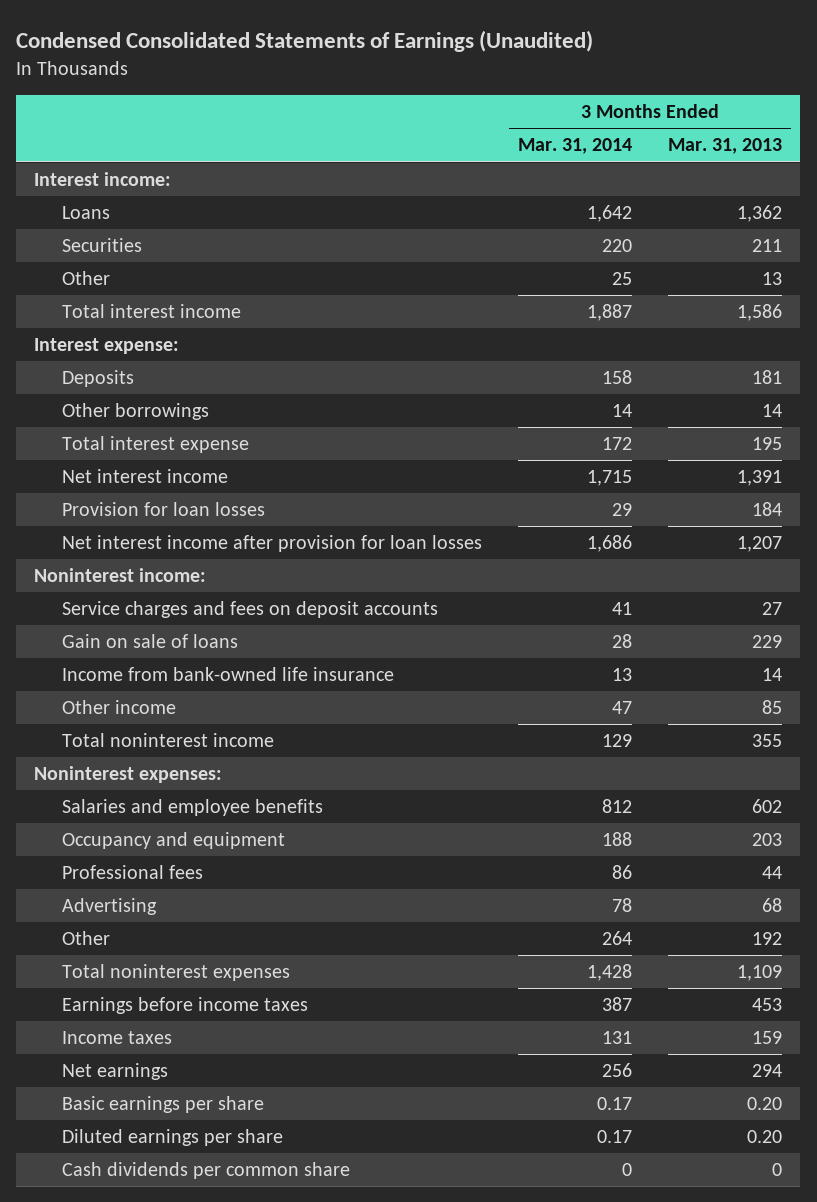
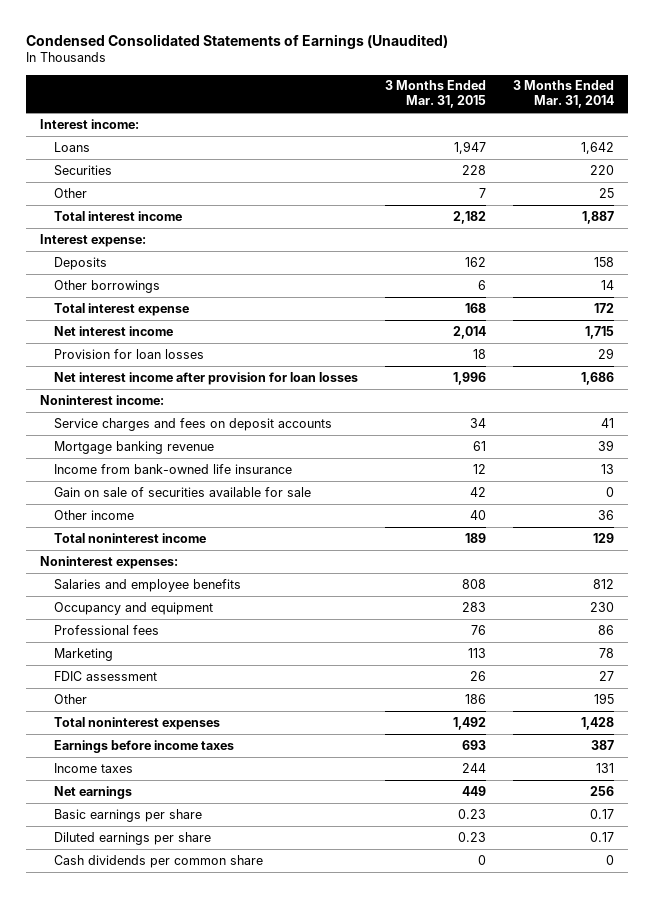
[668,138,783,155] Mar. 31, 2013 -> none
none -> [385,80,487,109] 3 Months Ended Mar. 31, 2015
[62,634,239,649] Gain on sale of loans -> none
none -> [54,440,215,454] Mortgage banking revenue
none -> [54,486,312,497] Gain on sale of securities available for sale
[612,701,633,715] 47 -> [598,509,615,520] 36
[602,832,633,847] 188 -> [590,601,615,612] 230
[62,898,158,916] Advertising -> none
none -> [54,647,114,661] Marketing
none -> [54,670,158,681] FDIC assessment
[602,931,633,946] 264 -> [594,692,615,704] 195

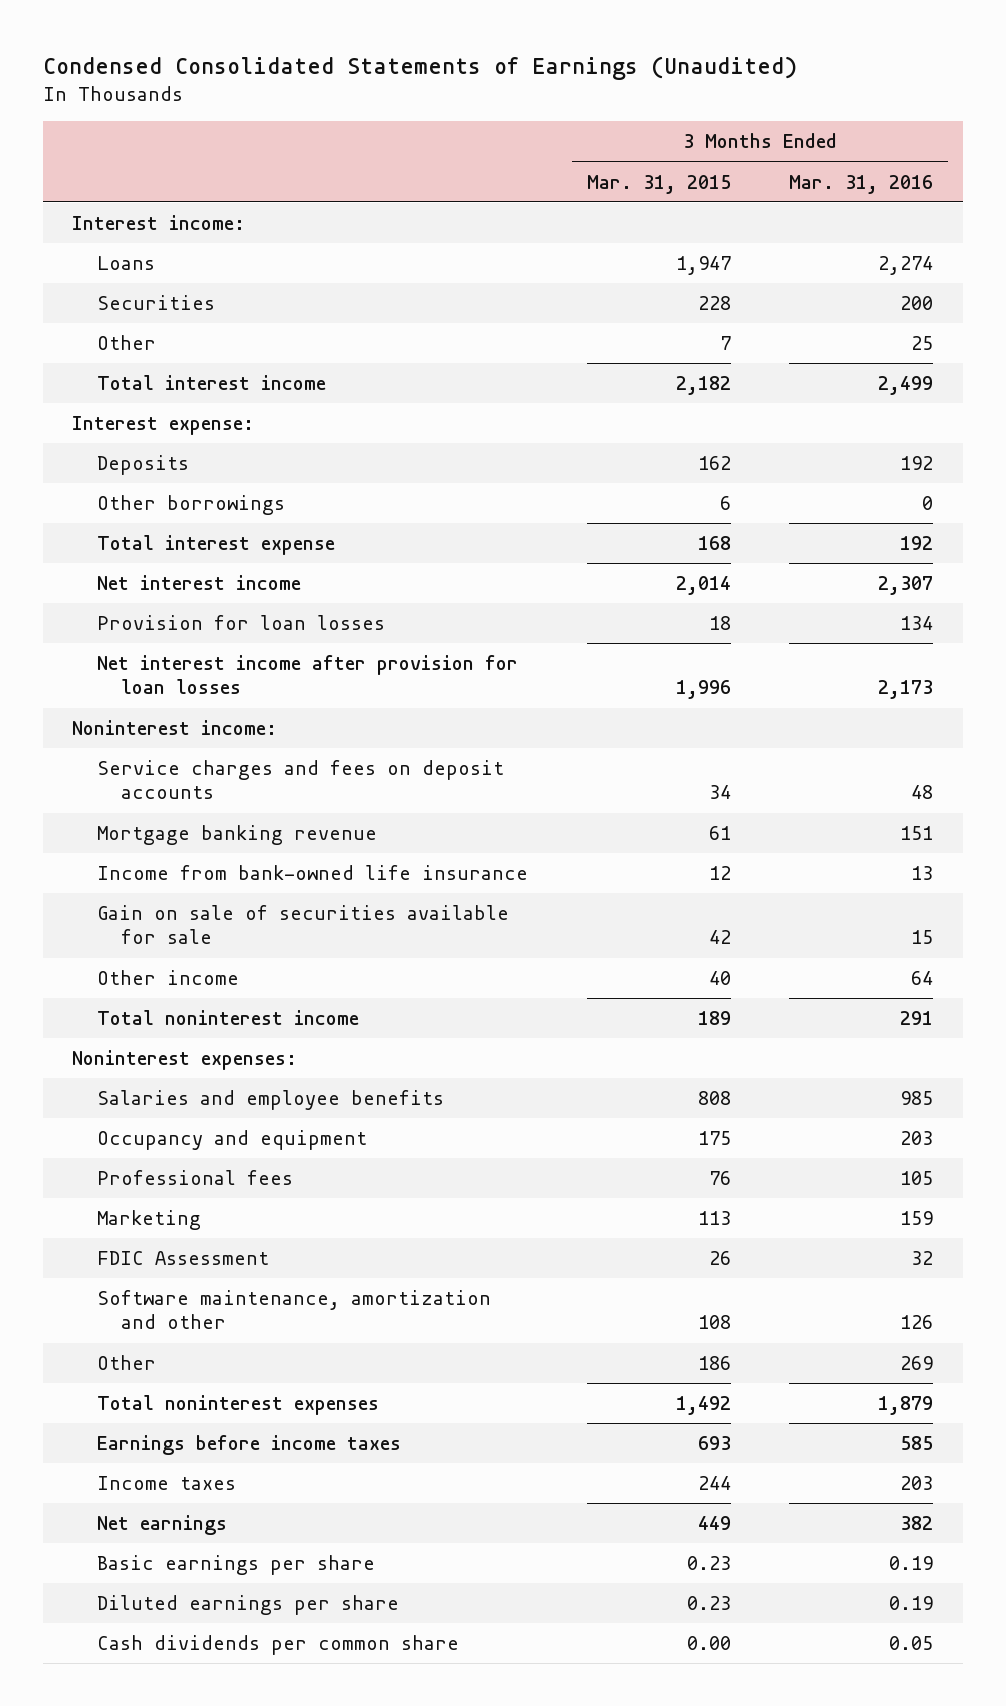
[513,80,615,109] 3 Months Ended Mar. 31, 2014 -> none
none -> [789,174,934,194] Mar. 31, 2016
[462,601,487,612] 283 -> [697,1131,731,1146] 175
[54,670,158,681] FDIC assessment -> [96,1251,269,1266] FDIC Assessment
none -> [96,1290,491,1330] Software maintenance, amortization and other
[478,854,487,865] 0 -> [686,1636,731,1651] 0.00

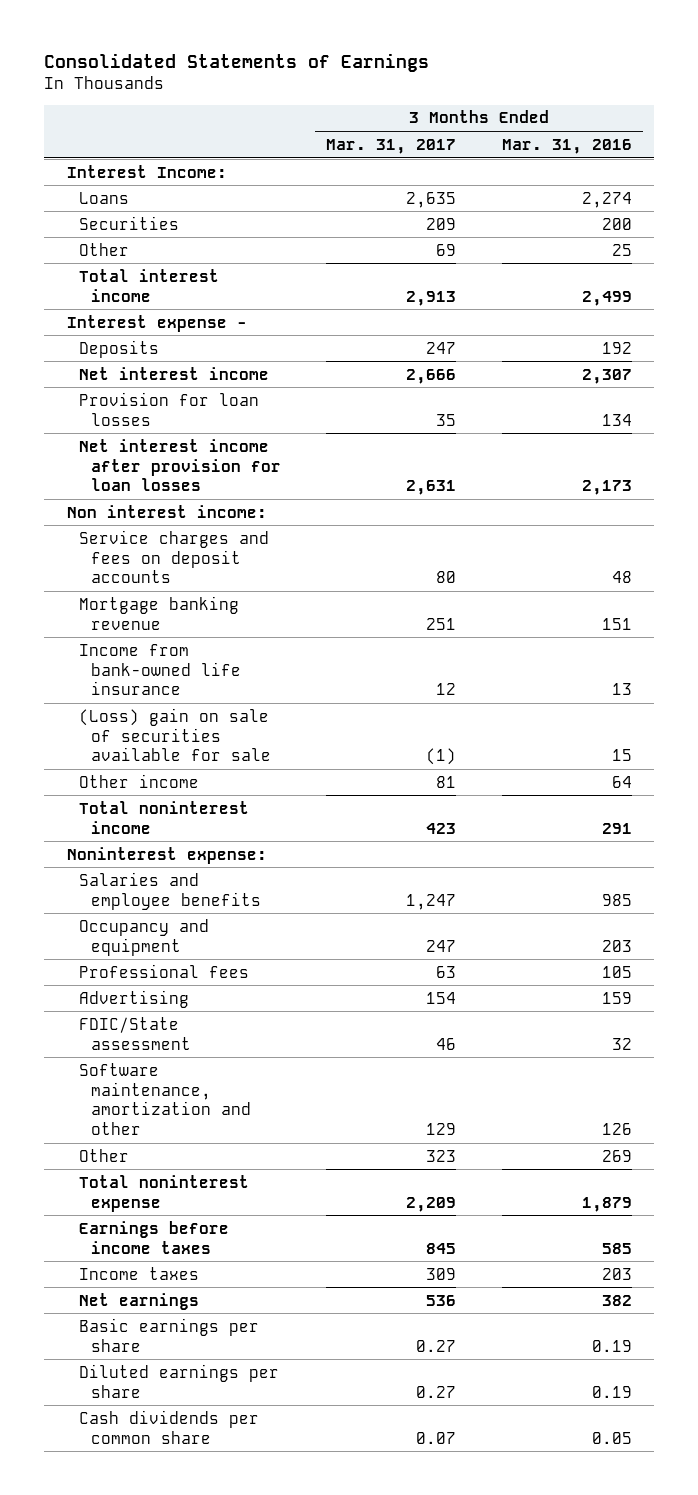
[42,56,797,81] Condensed Consolidated Statements of Earnings (Unaudited) -> [43,53,429,73] Consolidated Statements of Earnings
[586,174,731,194] Mar. 31, 2015 -> none
none -> [326,138,457,154] Mar. 31, 2017
[72,215,246,231] Interest income: -> [66,164,227,178] Interest Income:
[72,416,255,436] Interest expense: -> [66,314,247,332] Interest expense -
[96,495,285,516] Other borrowings -> none
[96,535,335,556] Total interest expense -> none
[72,720,278,736] Noninterest income: -> [66,504,267,518] Non interest income:
[96,905,509,945] Gain on sale of securities available for sale -> [78,707,271,762] (Loss) gain on sale of securities available for sale
[72,1050,298,1071] Noninterest expenses: -> [66,846,267,864] Noninterest expense:
[96,1210,201,1231] Marketing -> [78,989,189,1008] Advertising
[96,1251,269,1266] FDIC Assessment -> [78,1016,191,1050] FDIC/State assessment
[96,1395,379,1416] Total noninterest expenses -> [78,1174,249,1212] Total noninterest expense

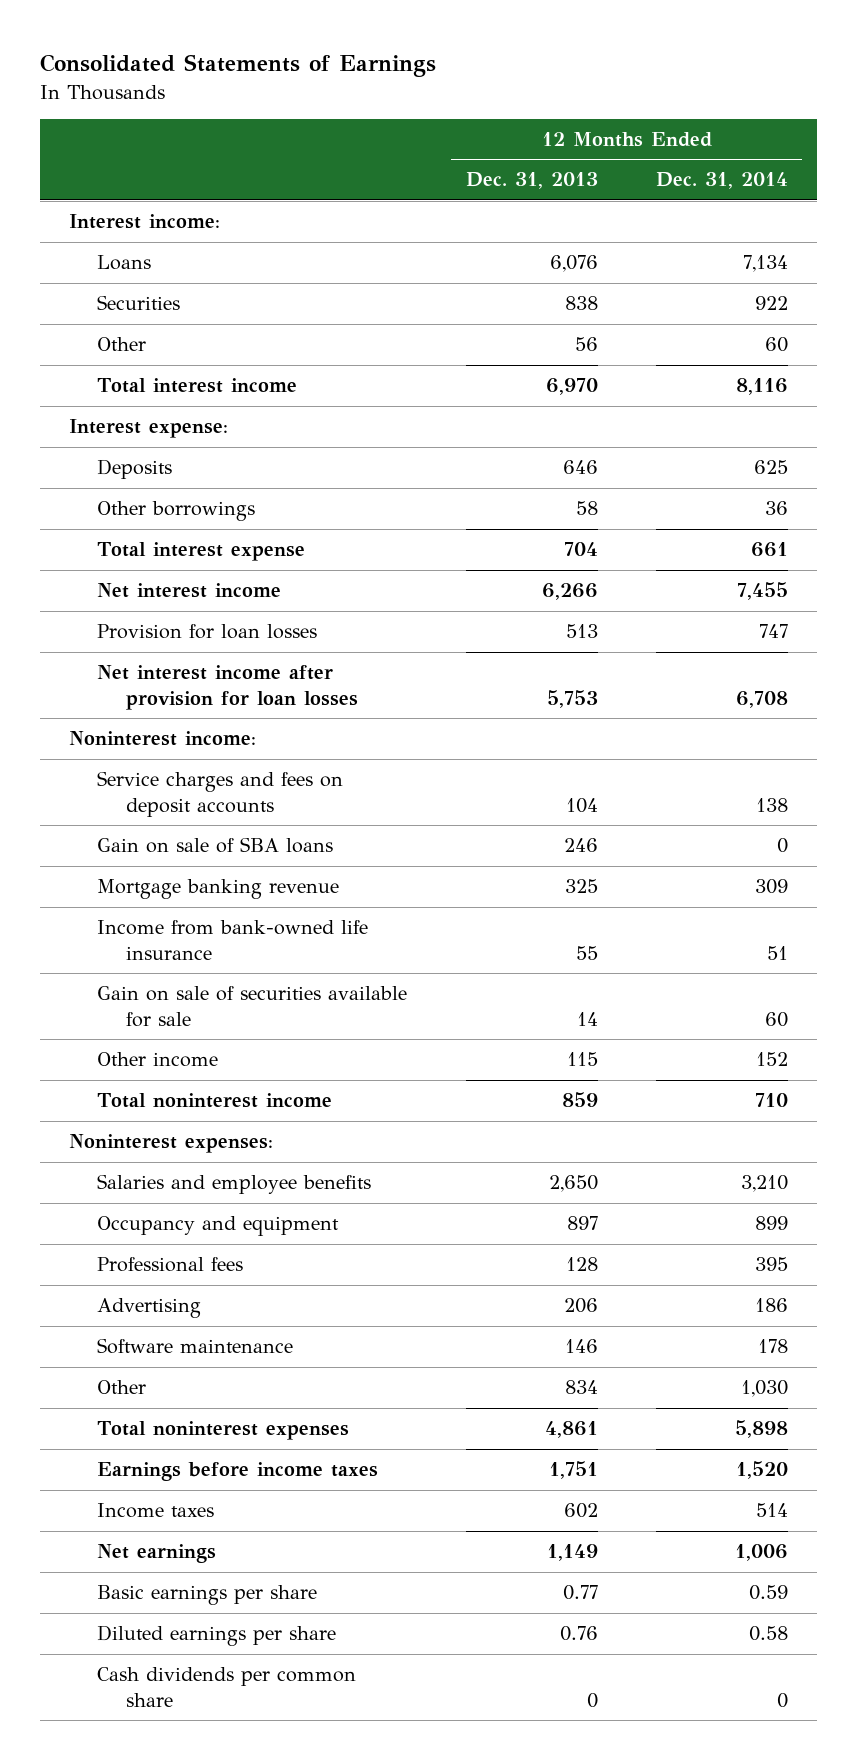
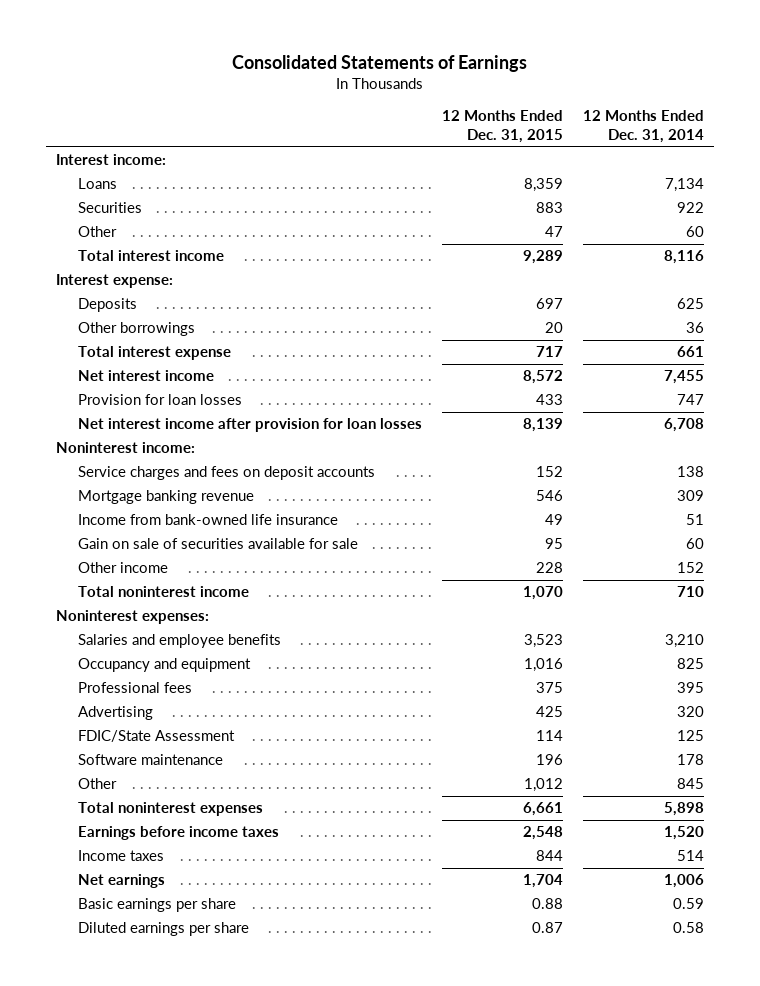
[465,172,598,190] Dec. 31, 2013 -> none
none -> [442,110,564,144] 12 Months Ended Dec. 31, 2015
[97,837,334,854] Gain on sale of SBA loans -> none
[754,1216,788,1231] 899 -> [677,658,705,670] 825
[754,1298,788,1313] 186 -> [677,706,705,718] 320
none -> [78,730,236,743] FDIC/State Assessment
[740,1380,788,1398] 1,030 -> [677,778,705,790] 845
[97,1667,357,1707] Cash dividends per common share -> none

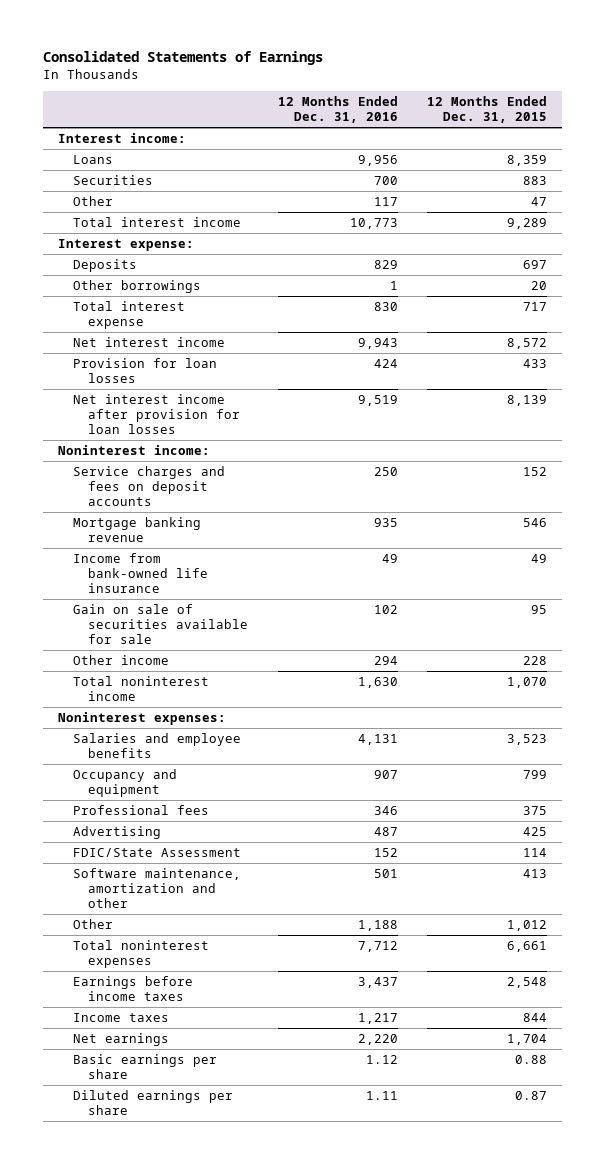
[583,110,705,144] 12 Months Ended Dec. 31, 2014 -> none
none -> [277,96,398,124] 12 Months Ended Dec. 31, 2016
[524,658,564,673] 1,016 -> [523,770,548,780] 799
[78,754,224,766] Software maintenance -> none
none -> [73,868,242,908] Software maintenance, amortization and other

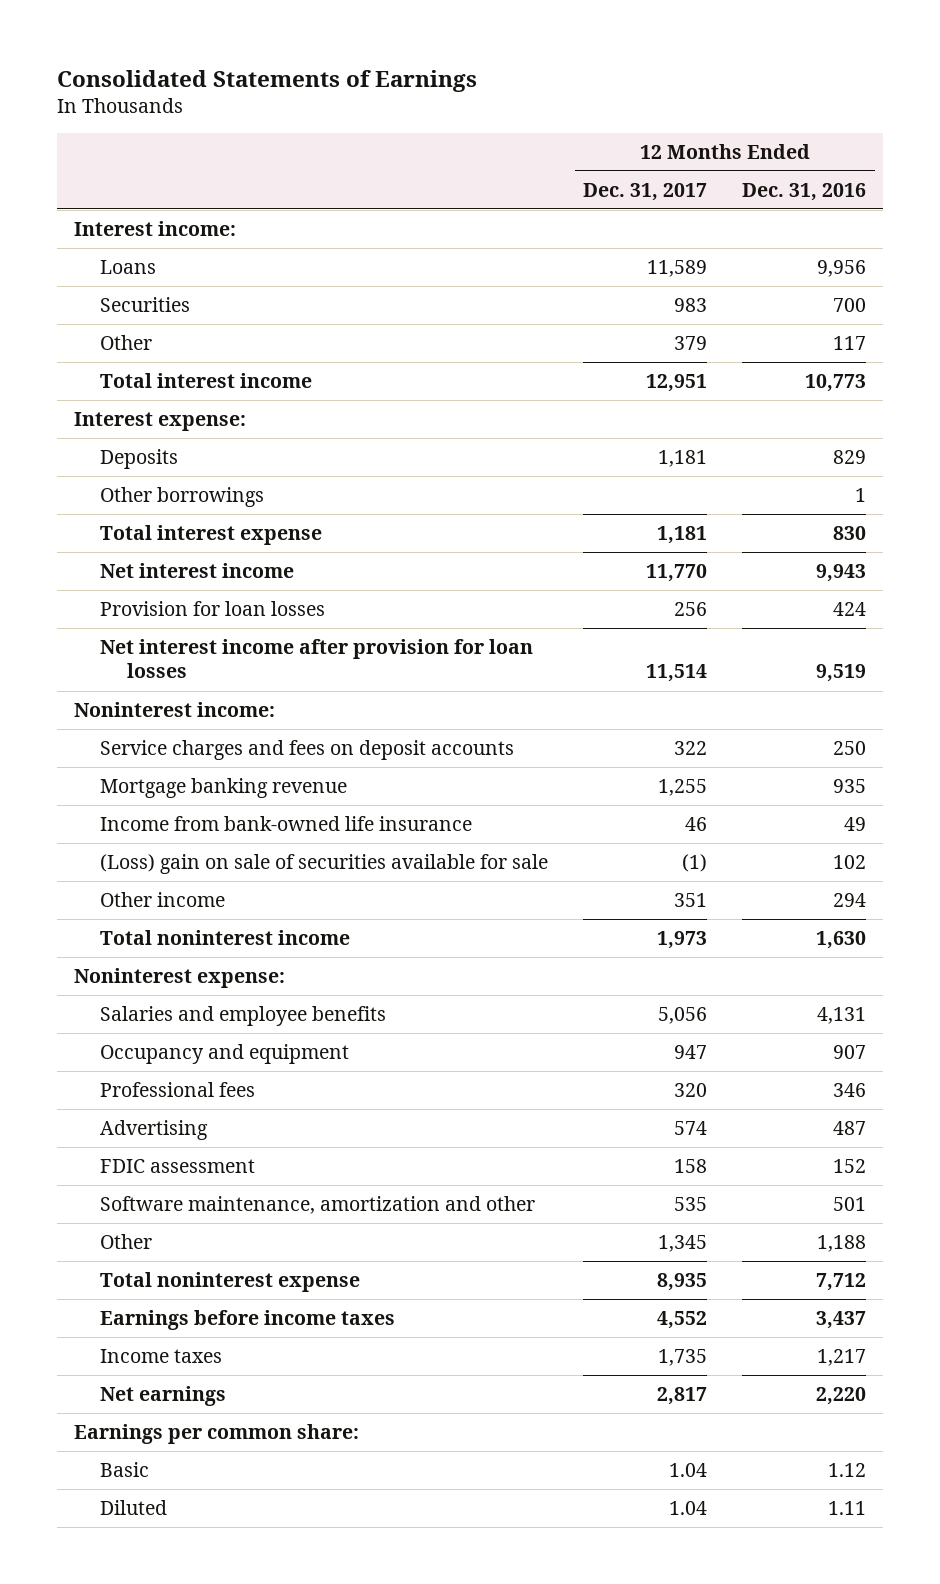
[427,96,548,124] 12 Months Ended Dec. 31, 2015 -> none
none -> [583,182,708,201] Dec. 31, 2017
[73,604,249,644] Gain on sale of securities available for sale -> [100,854,549,875] (Loss) gain on sale of securities available for sale
[57,712,226,726] Noninterest expenses: -> [74,968,286,989] Noninterest expense:
[73,848,242,858] FDIC/State Assessment -> [100,1159,256,1174] FDIC assessment
[73,940,210,968] Total noninterest expenses -> [100,1272,361,1293] Total noninterest expense
none -> [74,1424,360,1445] Earnings per common share:
[73,1054,218,1079] Basic earnings per share -> [100,1462,150,1478] Basic
[73,1090,234,1115] Diluted earnings per share -> [100,1500,168,1516] Diluted

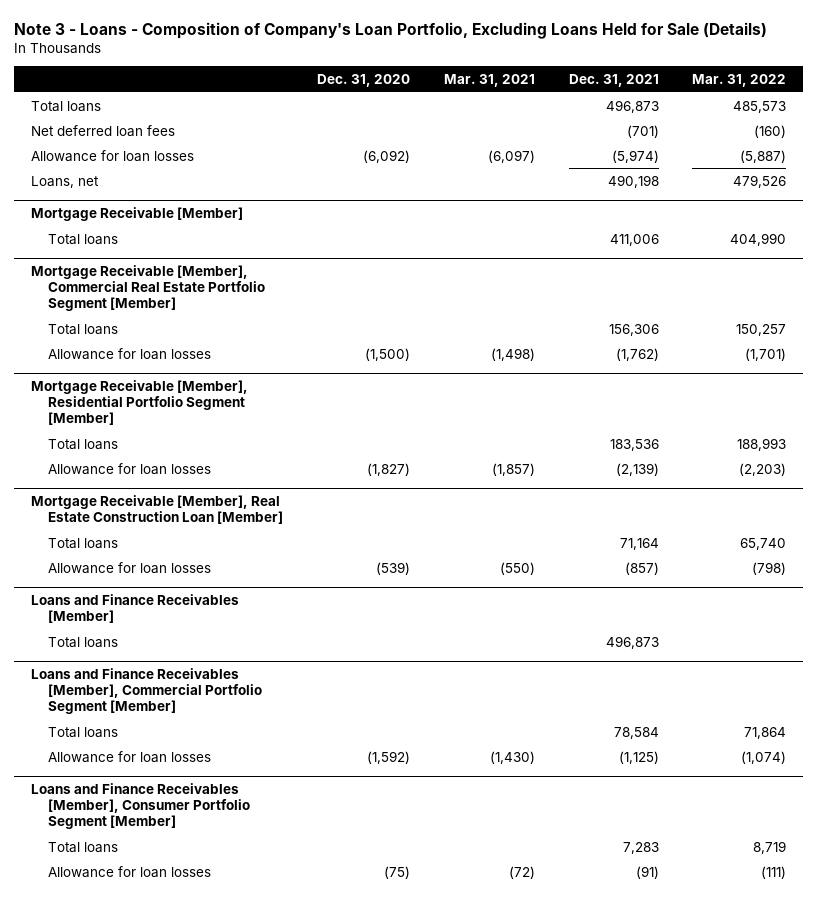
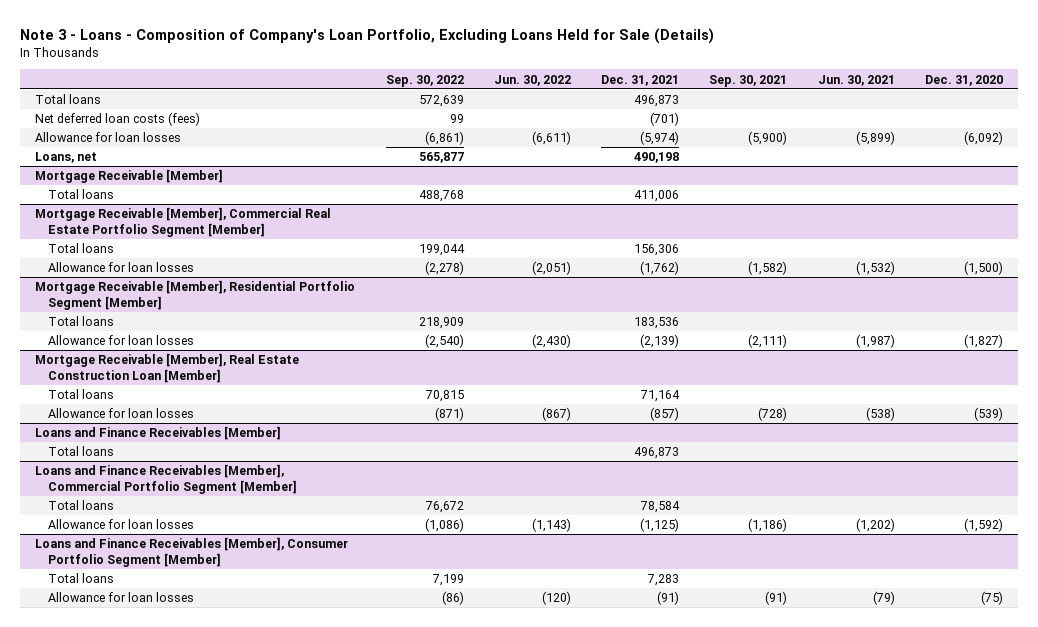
[443,73,535,87] Mar. 31, 2021 -> none
[692,73,787,87] Mar. 31, 2022 -> none
none -> [385,74,464,87] Sep. 30, 2022
none -> [493,74,571,86] Jun. 30, 2022
none -> [709,74,788,87] Sep. 30, 2021
none -> [817,74,895,86] Jun. 30, 2021
[31,124,176,137] Net deferred loan fees -> [35,112,201,127] Net deferred loan costs (fees)

